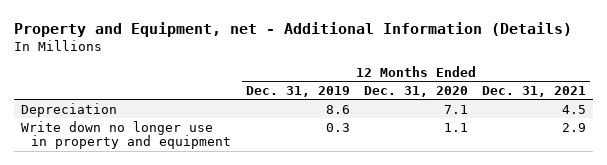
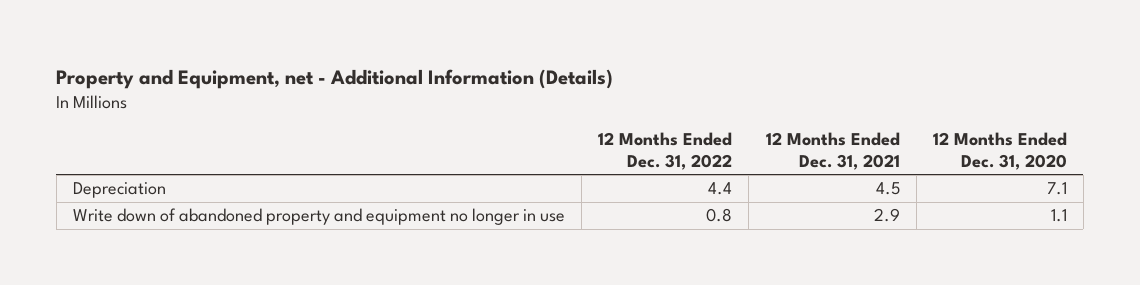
[245,85,350,97] Dec. 31, 2019 -> none
none -> [598,132,733,170] 12 Months Ended Dec. 31, 2022
[21,120,232,150] Write down no longer use in property and equipment -> [73,208,566,226] Write down of abandoned property and equipment no longer in use

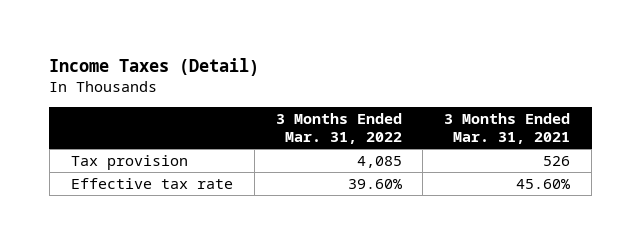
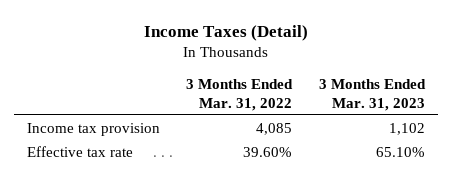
[444,113,571,144] 3 Months Ended Mar. 31, 2021 -> none
none -> [318,78,426,111] 3 Months Ended Mar. 31, 2023
[70,155,188,171] Tax provision -> [26,122,160,136] Income tax provision

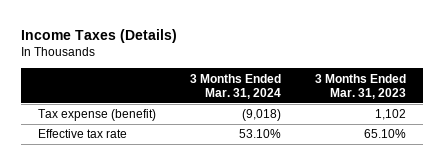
[143,24,308,41] Income Taxes (Detail) -> [21,29,178,44] Income Taxes (Details)
[186,78,294,111] 3 Months Ended Mar. 31, 2022 -> none
none -> [190,73,282,99] 3 Months Ended Mar. 31, 2024
[26,122,160,136] Income tax provision -> [38,109,157,122] Tax expense (benefit)

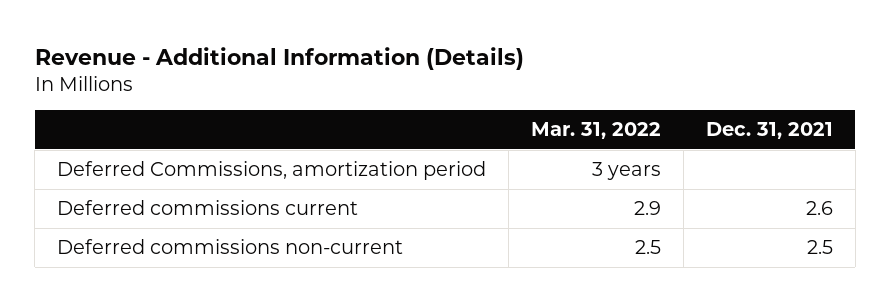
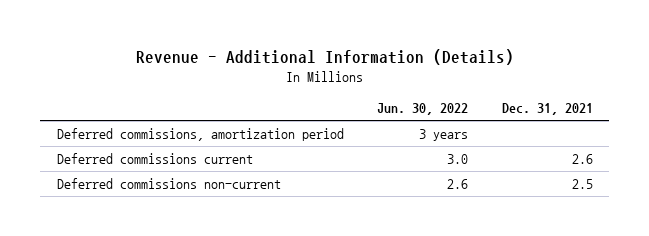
[530,122,661,140] Mar. 31, 2022 -> none
none -> [377,103,469,116] Jun. 30, 2022
[57,161,487,181] Deferred Commissions, amortization period -> [56,127,344,141] Deferred commissions, amortization period

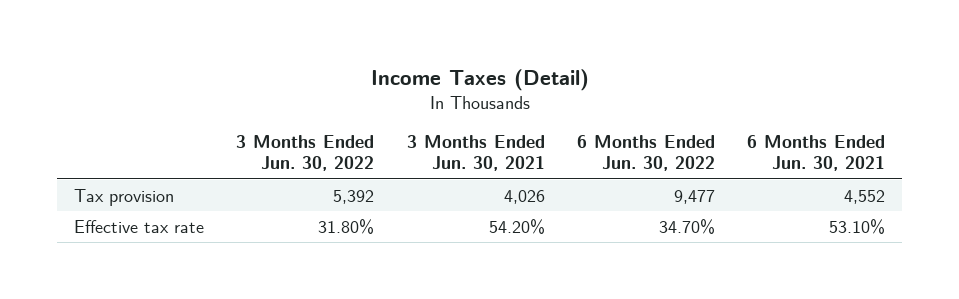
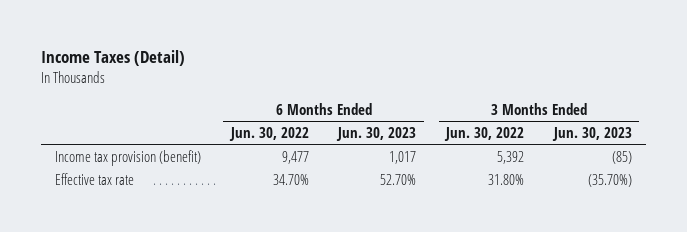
[406,135,545,172] 3 Months Ended Jun. 30, 2021 -> none
[747,135,886,172] 6 Months Ended Jun. 30, 2021 -> none
none -> [336,126,417,141] Jun. 30, 2023
none -> [551,126,632,141] Jun. 30, 2023
[73,188,174,206] Tax provision -> [55,149,202,166] Income tax provision (benefit)

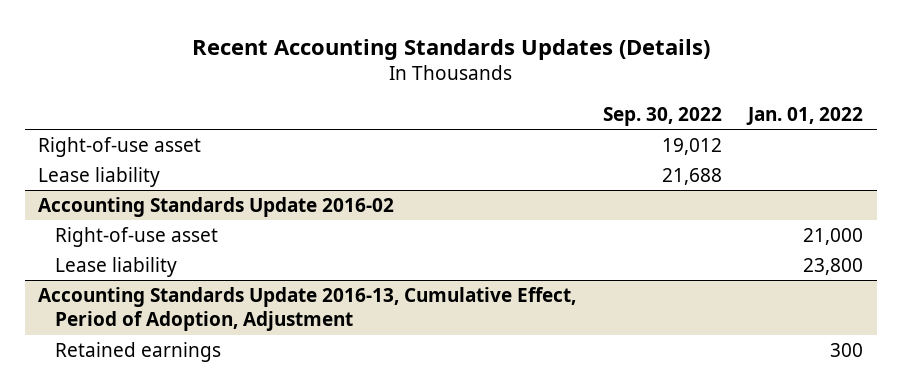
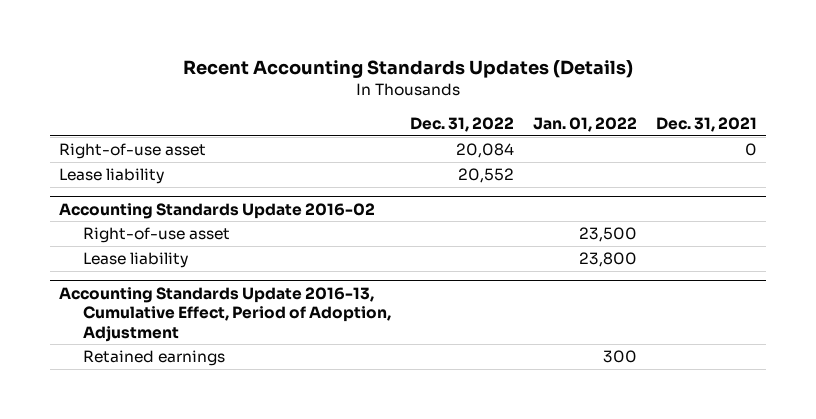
[602,106,722,126] Sep. 30, 2022 -> none
none -> [410,116,515,132] Dec. 31, 2022
none -> [655,116,757,132] Dec. 31, 2021
[803,227,864,245] 21,000 -> [578,227,637,243] 23,500

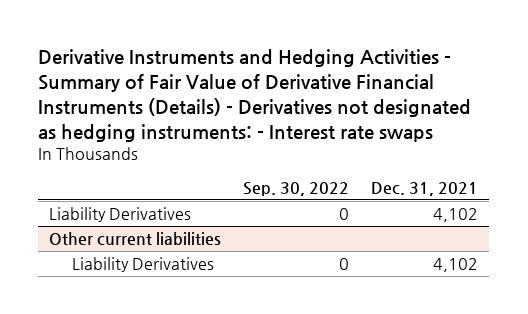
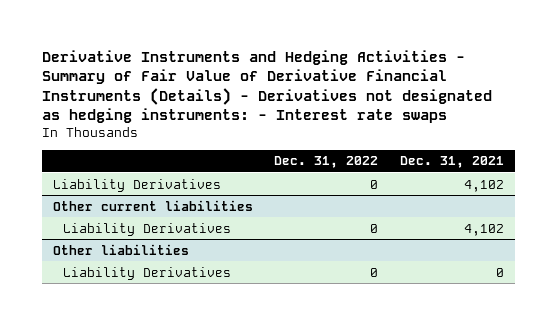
[243,182,350,197] Sep. 30, 2022 -> none
none -> [274,156,379,169] Dec. 31, 2022
none -> [52,243,189,255] Other liabilities
none -> [63,266,232,280] Liability Derivatives

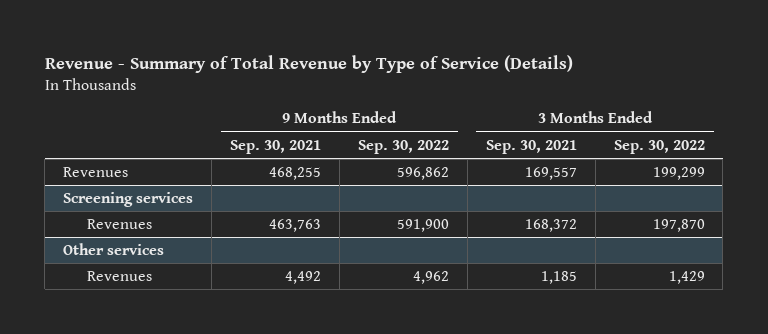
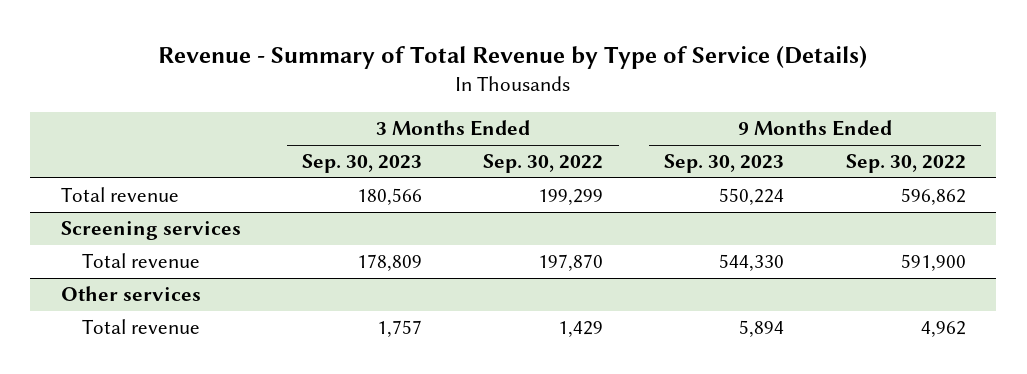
[229,139,321,154] Sep. 30, 2021 -> none
[485,139,577,154] Sep. 30, 2021 -> none
none -> [302,154,423,174] Sep. 30, 2023
none -> [664,154,785,174] Sep. 30, 2023
[63,167,129,178] Revenues -> [60,187,179,203] Total revenue
[87,219,153,230] Revenues -> [82,253,201,269] Total revenue
[87,271,153,282] Revenues -> [82,319,201,335] Total revenue

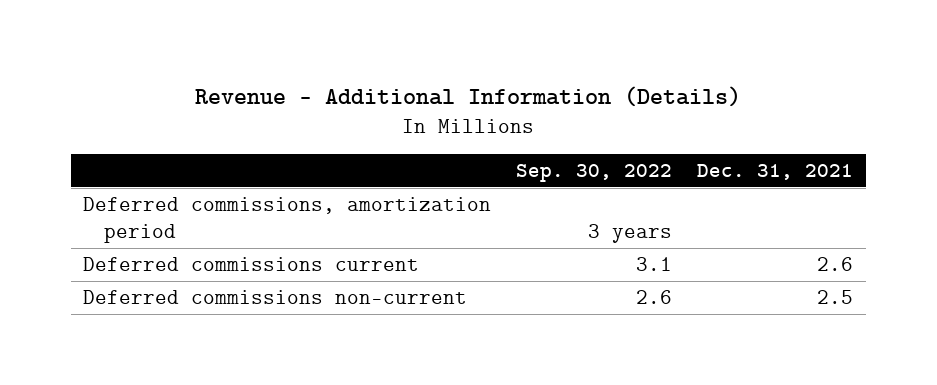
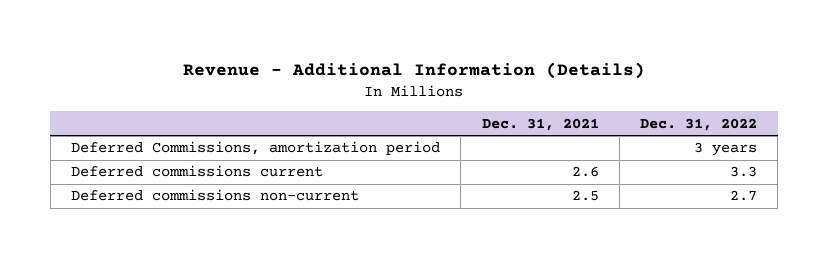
[516,163,673,182] Sep. 30, 2022 -> none
none -> [640,117,758,131] Dec. 31, 2022
[83,196,492,244] Deferred commissions, amortization period -> [71,141,441,156] Deferred Commissions, amortization period

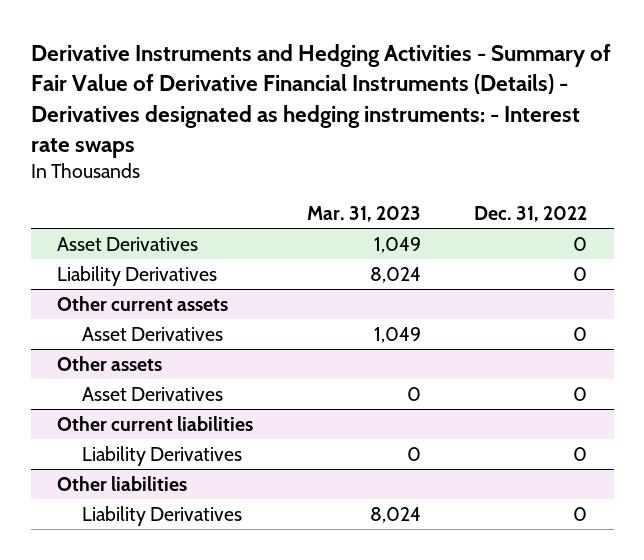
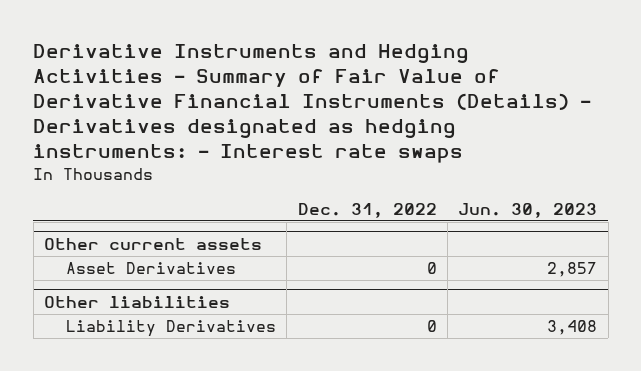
[306,205,421,222] Mar. 31, 2023 -> none
none -> [458,202,598,218] Jun. 30, 2023
[57,236,199,251] Asset Derivatives -> none
[57,265,218,286] Liability Derivatives -> none
[57,355,163,371] Other assets -> none
[81,386,223,401] Asset Derivatives -> none
[57,415,254,431] Other current liabilities -> none
[81,445,242,466] Liability Derivatives -> none

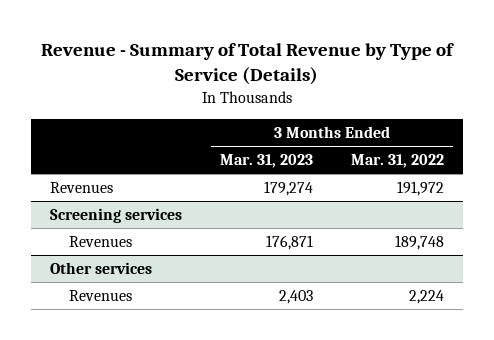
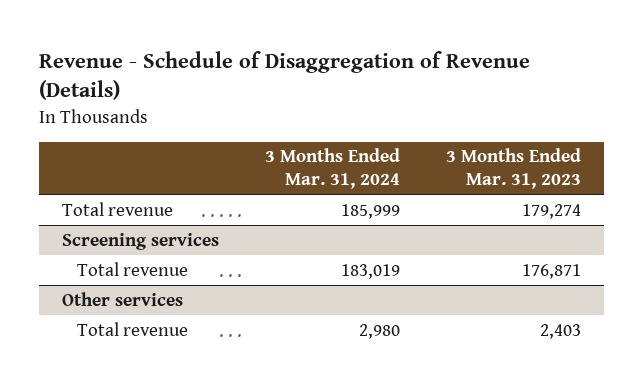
[41,43,455,86] Revenue - Summary of Total Revenue by Type of Service (Details) -> [38,51,530,101] Revenue - Schedule of Disaggregation of Revenue (Details)
[350,153,444,168] Mar. 31, 2022 -> none
none -> [264,148,400,189] 3 Months Ended Mar. 31, 2024
[50,181,114,193] Revenues -> [61,201,173,216] Total revenue
[68,235,132,247] Revenues -> [77,261,189,276] Total revenue
[68,289,132,301] Revenues -> [77,321,189,336] Total revenue

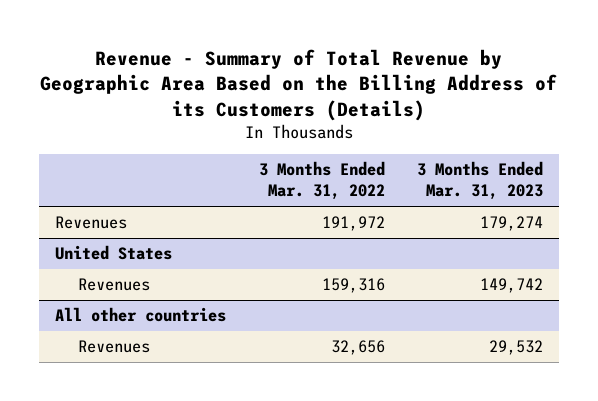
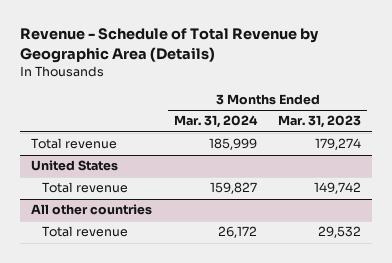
[40,48,558,121] Revenue - Summary of Total Revenue by Geographic Area Based on the Billing Address of its Customers (Details) -> [19,28,319,63] Revenue - Schedule of Total Revenue by Geographic Area (Details)
[258,161,385,201] 3 Months Ended Mar. 31, 2022 -> none
none -> [173,115,258,129] Mar. 31, 2024
[55,216,128,230] Revenues -> [30,138,117,150] Total revenue
[77,278,150,292] Revenues -> [42,182,129,194] Total revenue
[77,340,150,354] Revenues -> [42,226,129,238] Total revenue

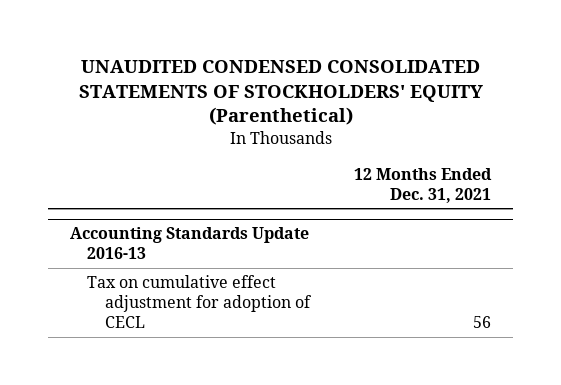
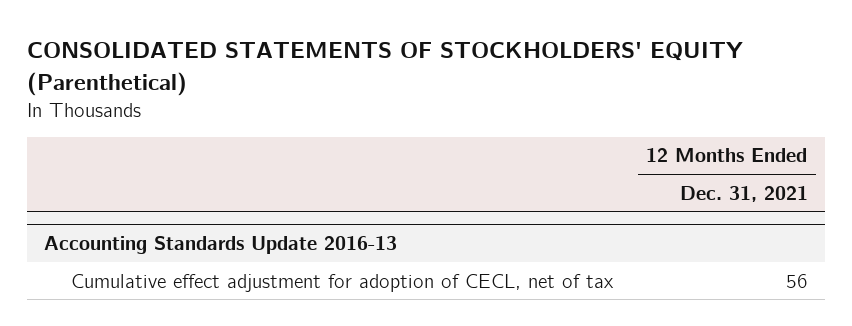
[78,59,483,126] UNAUDITED CONDENSED CONSOLIDATED STATEMENTS OF STOCKHOLDERS' EQUITY (Parenthetical) -> [27,42,744,96] CONSOLIDATED STATEMENTS OF STOCKHOLDERS' EQUITY (Parenthetical)
[87,274,312,329] Tax on cumulative effect adjustment for adoption of CECL -> [71,273,615,292] Cumulative effect adjustment for adoption of CECL, net of tax

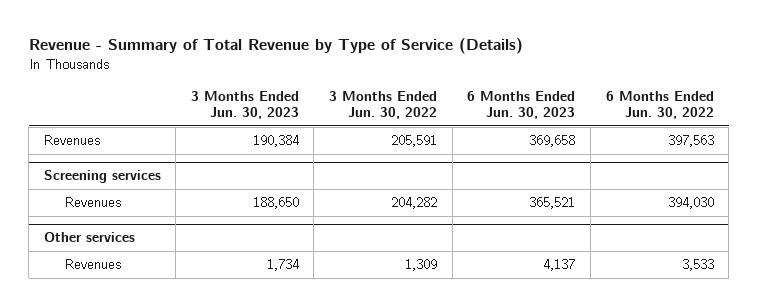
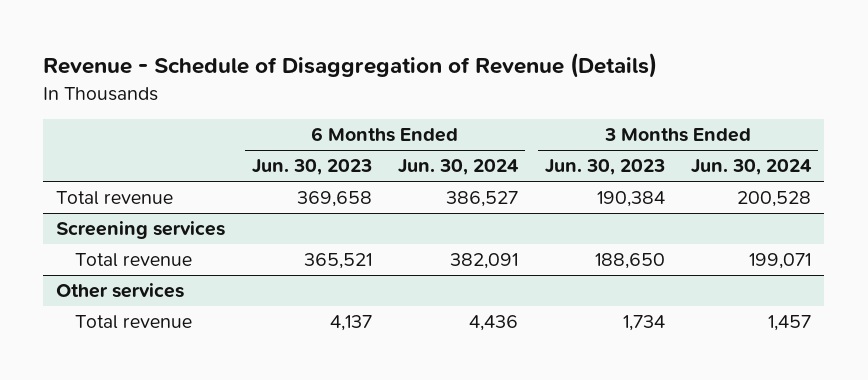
[28,38,523,55] Revenue - Summary of Total Revenue by Type of Service (Details) -> [43,53,658,79] Revenue - Schedule of Disaggregation of Revenue (Details)
[329,90,438,120] 3 Months Ended Jun. 30, 2022 -> none
[605,90,714,120] 6 Months Ended Jun. 30, 2022 -> none
none -> [398,159,520,176] Jun. 30, 2024
none -> [691,159,813,176] Jun. 30, 2024
[43,135,100,146] Revenues -> [56,191,174,206] Total revenue
[65,197,122,208] Revenues -> [75,253,193,268] Total revenue
[65,259,122,270] Revenues -> [75,315,193,330] Total revenue

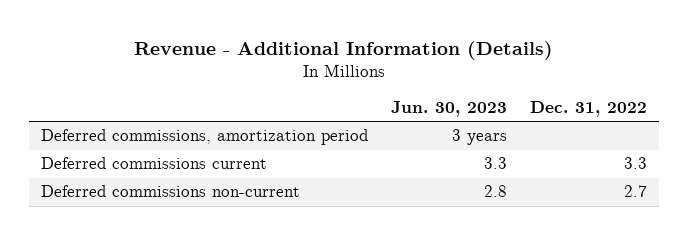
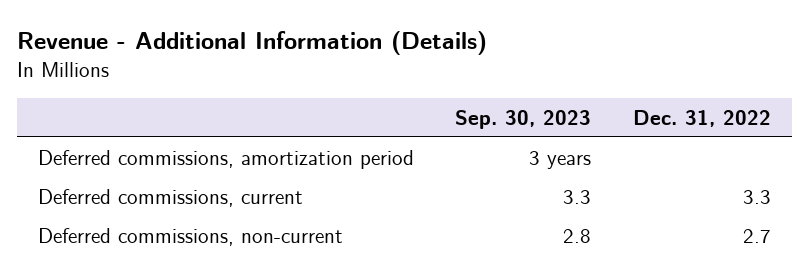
[391,101,508,118] Jun. 30, 2023 -> none
none -> [455,109,592,129] Sep. 30, 2023
[40,157,267,170] Deferred commissions current -> [37,188,303,207] Deferred commissions, current
[40,185,300,198] Deferred commissions non-current -> [37,227,343,246] Deferred commissions, non-current

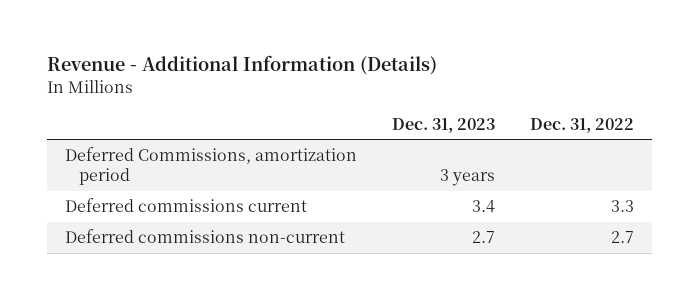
[455,109,592,129] Sep. 30, 2023 -> none
none -> [391,117,495,133] Dec. 31, 2023
[37,149,414,169] Deferred commissions, amortization period -> [64,147,357,186] Deferred Commissions, amortization period
[37,188,303,207] Deferred commissions, current -> [64,198,307,213] Deferred commissions current
[37,227,343,246] Deferred commissions, non-current -> [64,229,345,244] Deferred commissions non-current

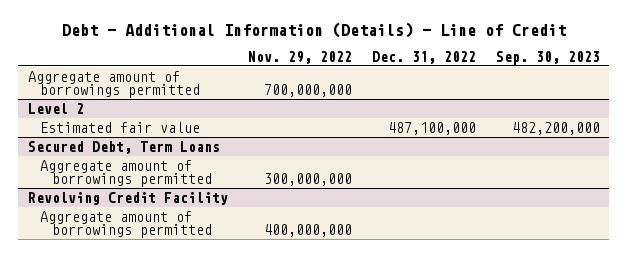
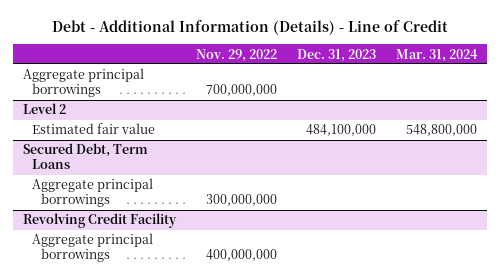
[371,50,476,64] Dec. 31, 2022 -> none
[495,50,600,65] Sep. 30, 2023 -> none
none -> [297,48,377,62] Dec. 31, 2023
none -> [396,48,479,62] Mar. 31, 2024
[27,70,201,99] Aggregate amount of borrowings permitted -> [22,68,144,98] Aggregate principal borrowings
[40,159,213,188] Aggregate amount of borrowings permitted -> [32,178,154,208] Aggregate principal borrowings
[40,210,213,239] Aggregate amount of borrowings permitted -> [32,233,154,263] Aggregate principal borrowings

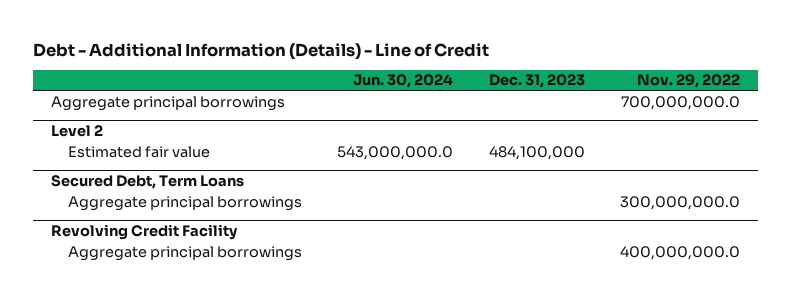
[396,48,479,62] Mar. 31, 2024 -> none
none -> [353,74,454,89] Jun. 30, 2024
[205,84,277,97] 700,000,000 -> [621,95,741,110] 700,000,000.0
[205,194,277,207] 300,000,000 -> [620,195,741,210] 300,000,000.0
[205,249,277,262] 400,000,000 -> [620,245,741,260] 400,000,000.0

